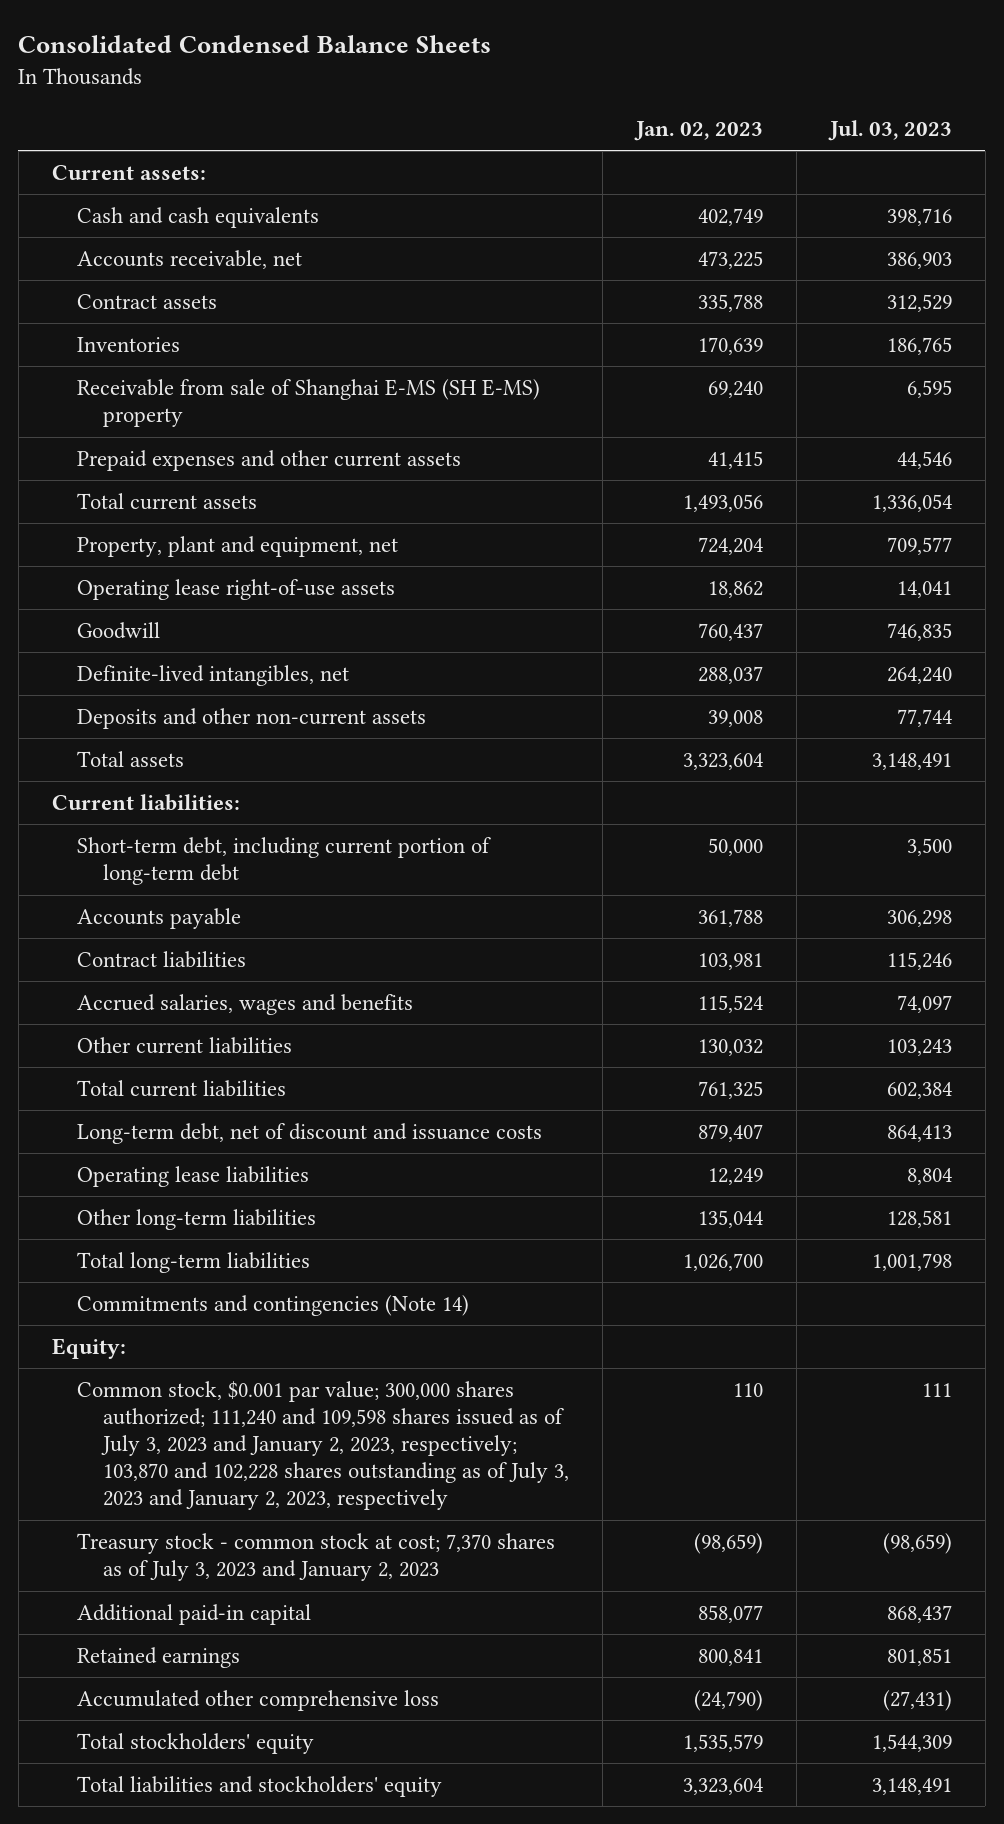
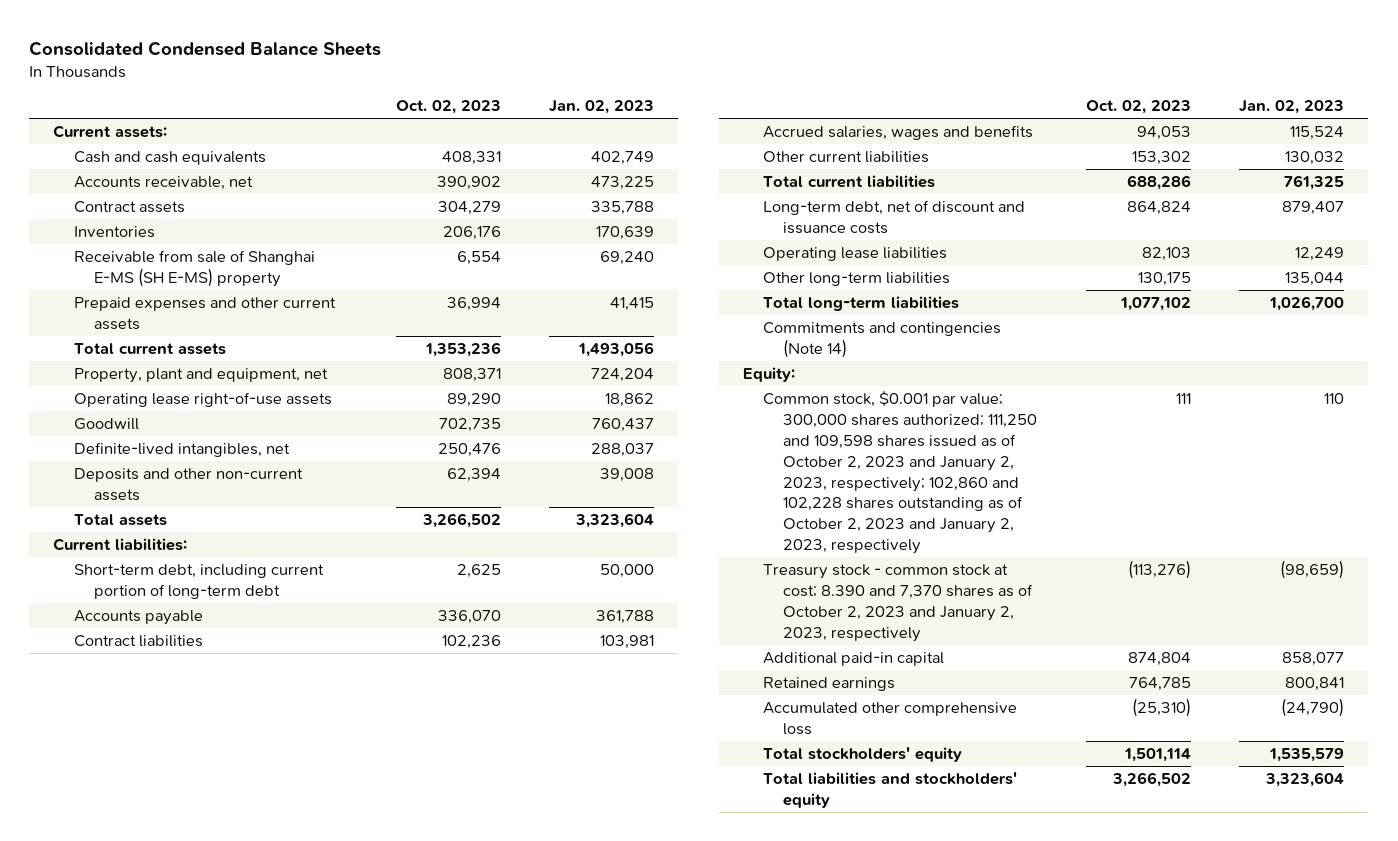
[827,119,952,141] Jul. 03, 2023 -> none
none -> [395,100,501,115] Oct. 02, 2023
[77,1381,570,1511] Common stock, $0.001 par value; 300,000 shares authorized; 111,240 and 109,598 shares issued as of July 3, 2023 and January 2, 2023, respectively; 103,870 and 102,228 shares outstanding as of July 3, 2023 and January 2, 2023, respectively -> [763,391,1038,555] Common stock, $0.001 par value; 300,000 shares authorized; 111,250 and 109,598 shares issued as of October 2, 2023 and January 2, 2023, respectively; 102,860 and 102,228 shares outstanding as of October 2, 2023 and January 2, 2023, respectively
[77,1533,556,1582] Treasury stock - common stock at cost; 7,370 shares as of July 3, 2023 and January 2, 2023 -> [763,564,1034,642] Treasury stock - common stock at cost; 8.390 and 7,370 shares as of October 2, 2023 and January 2, 2023, respectively

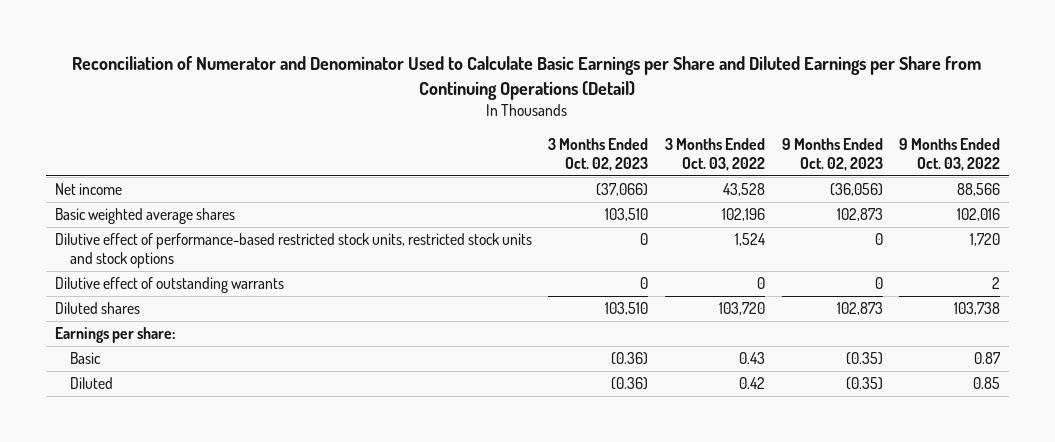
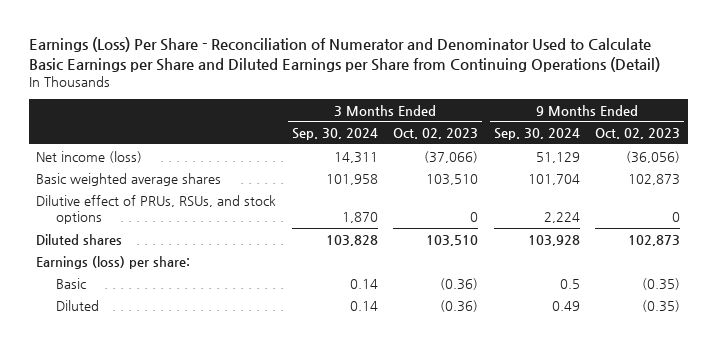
[72,56,982,100] Reconciliation of Numerator and Denominator Used to Calculate Basic Earnings per Share and Diluted Earnings per Share from Continuing Operations (Detail) -> [28,36,660,72] Earnings (Loss) Per Share - Reconciliation of Numerator and Denominator Used to Calculate Basic Earnings per Share and Diluted Earnings per Share from Continuing Operations (Detail)
[664,137,765,171] 3 Months Ended Oct. 03, 2022 -> none
[899,137,1001,171] 9 Months Ended Oct. 03, 2022 -> none
none -> [291,128,378,141] Sep. 30, 2024
none -> [493,128,580,141] Sep. 30, 2024
[54,183,122,196] Net income -> [36,150,143,163] Net income (loss)
[54,277,284,294] Dilutive effect of outstanding warrants -> none
[54,233,532,269] Dilutive effect of performance-based restricted stock units, restricted stock units and stock options -> [36,194,277,225] Dilutive effect of PRUs, RSUs, and stock options
[54,327,175,344] Earnings per share: -> [36,255,191,269] Earnings (loss) per share:

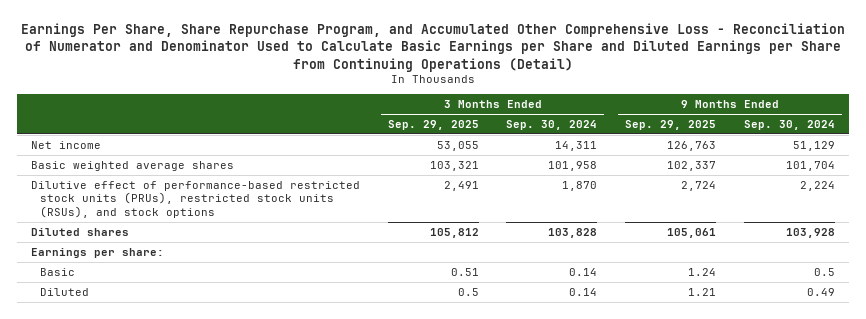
[28,36,660,72] Earnings (Loss) Per Share - Reconciliation of Numerator and Denominator Used to Calculate Basic Earnings per Share and Diluted Earnings per Share from Continuing Operations (Detail) -> [20,23,845,72] Earnings Per Share, Share Repurchase Program, and Accumulated Other Comprehensive Loss - Reconciliation of Numerator and Denominator Used to Calculate Basic Earnings per Share and Diluted Earnings per Share from Continuing Operations (Detail)
[393,128,479,140] Oct. 02, 2023 -> none
[594,128,680,140] Oct. 02, 2023 -> none
none -> [387,119,479,130] Sep. 29, 2025
none -> [625,119,717,130] Sep. 29, 2025
[36,150,143,163] Net income (loss) -> [31,140,102,149] Net income
[36,194,277,225] Dilutive effect of PRUs, RSUs, and stock options -> [31,180,361,218] Dilutive effect of performance-based restricted stock units (PRUs), restricted stock units (RSUs), and stock options
[36,255,191,269] Earnings (loss) per share: -> [31,247,165,258] Earnings per share:

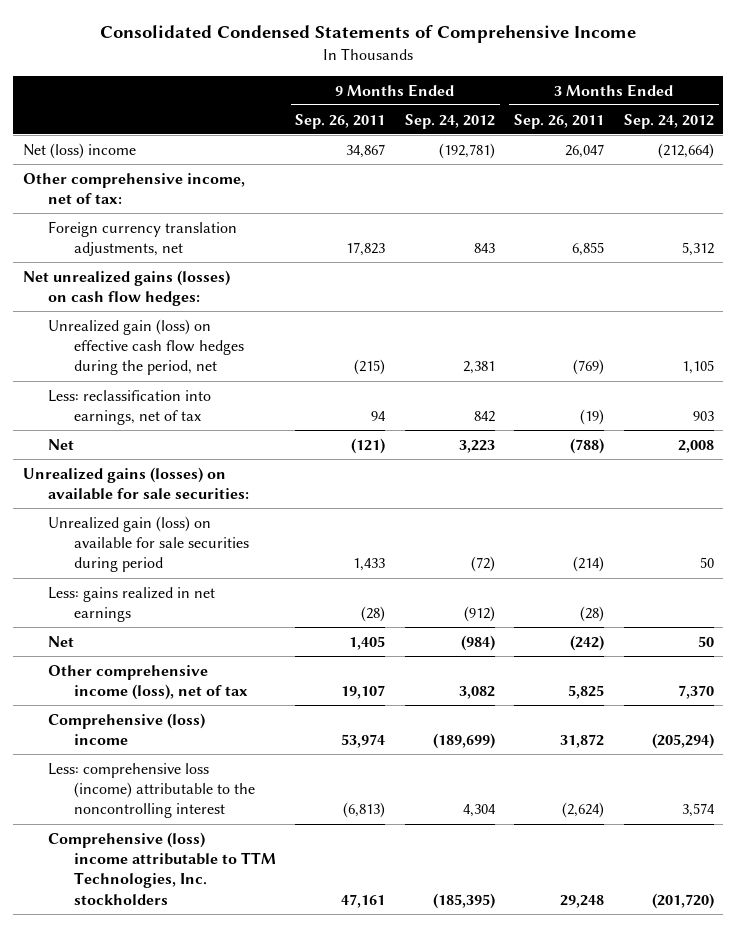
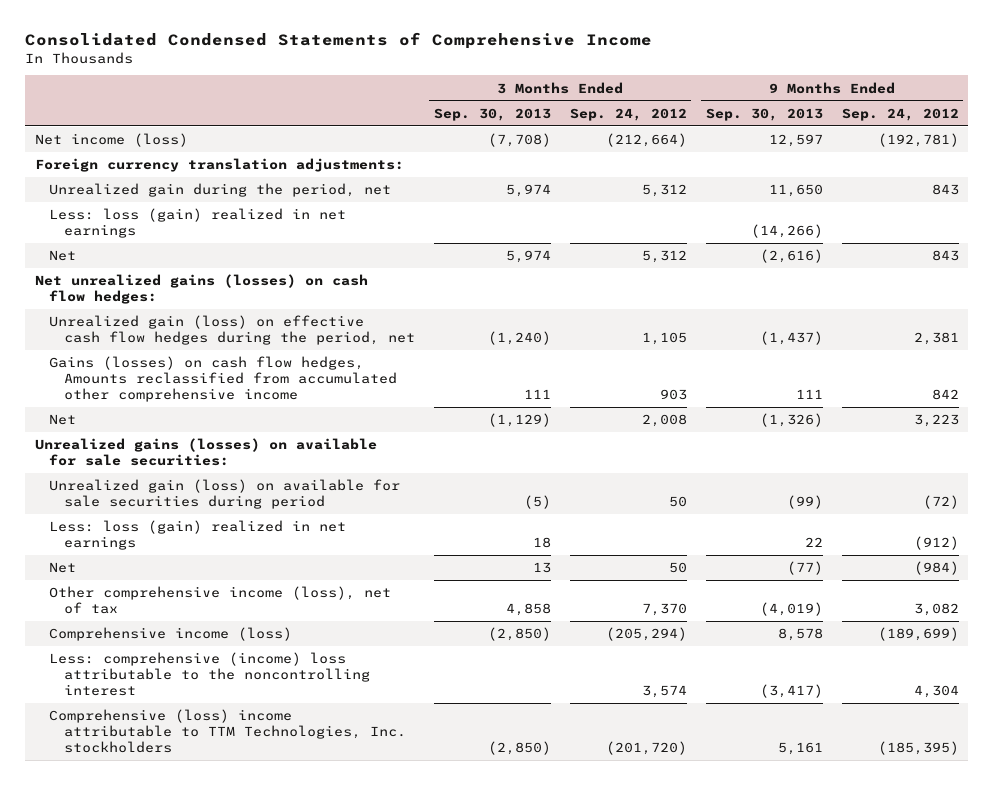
[295,113,386,129] Sep. 26, 2011 -> none
[514,113,605,129] Sep. 26, 2011 -> none
none -> [433,107,551,121] Sep. 30, 2013
none -> [705,107,823,121] Sep. 30, 2013
[22,172,245,205] Other comprehensive income, net of tax: -> none
[22,142,136,159] Net (loss) income -> [34,133,188,148] Net income (loss)
none -> [34,158,404,173] Foreign currency translation adjustments:
none -> [49,183,392,198] Unrealized gain during the period, net
none -> [49,208,347,238] Less: loss (gain) realized in net earnings
[48,220,238,257] Foreign currency translation adjustments, net -> [49,250,77,262] Net
[48,389,212,426] Less: reclassification into earnings, net of tax -> [49,356,397,402] Gains (losses) on cash flow hedges, Amounts reclassified from accumulated other comprehensive income
[48,586,216,623] Less: gains realized in net earnings -> [49,520,347,550] Less: loss (gain) realized in net earnings
[48,712,206,746] Comprehensive (loss) income -> [49,627,293,642] Comprehensive income (loss)
[48,762,256,819] Less: comprehensive loss (income) attributable to the noncontrolling interest -> [49,652,370,696] Less: comprehensive (income) loss attributable to the noncontrolling interest

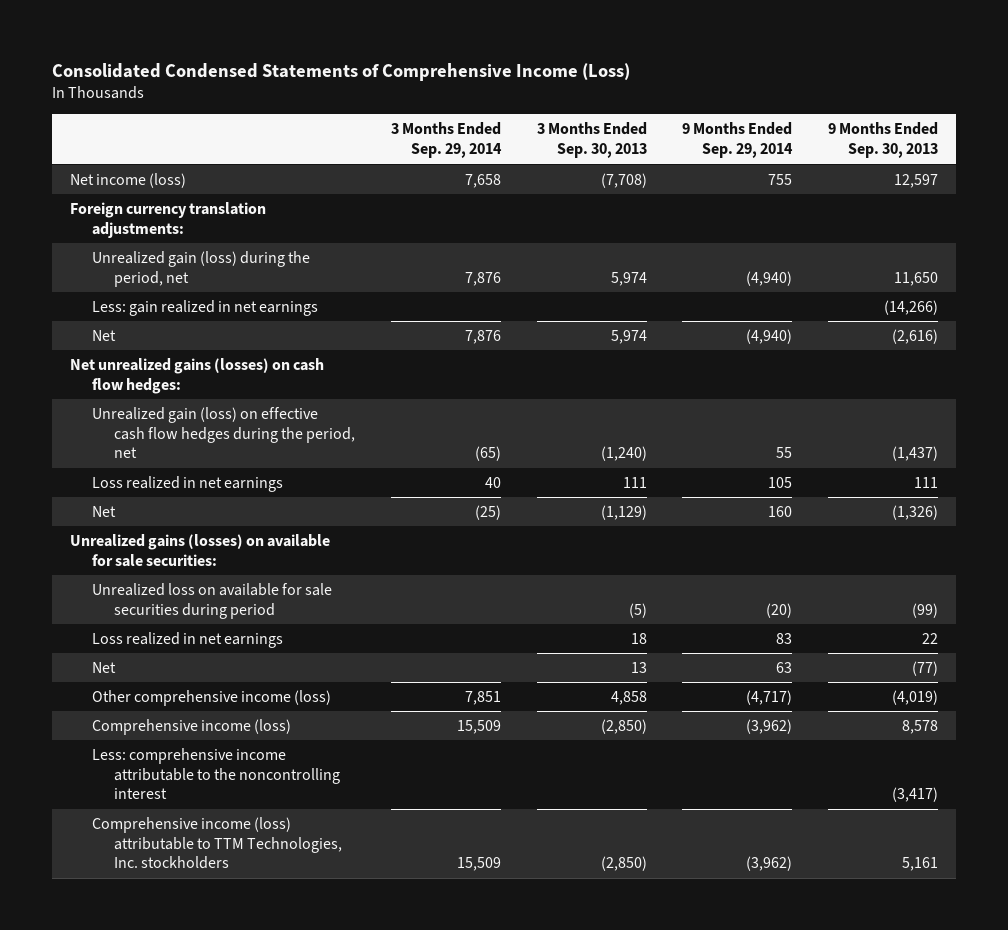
[25,32,653,50] Consolidated Condensed Statements of Comprehensive Income -> [51,62,630,81] Consolidated Condensed Statements of Comprehensive Income (Loss)
[569,107,687,121] Sep. 24, 2012 -> none
[841,107,959,121] Sep. 24, 2012 -> none
none -> [390,122,502,159] 3 Months Ended Sep. 29, 2014
none -> [682,122,794,159] 9 Months Ended Sep. 29, 2014
[49,183,392,198] Unrealized gain during the period, net -> [91,251,310,287] Unrealized gain (loss) during the period, net
[49,208,347,238] Less: loss (gain) realized in net earnings -> [91,300,318,317] Less: gain realized in net earnings
[49,356,397,402] Gains (losses) on cash flow hedges, Amounts reclassified from accumulated other comprehensive income -> [91,476,283,493] Loss realized in net earnings
[49,479,401,509] Unrealized gain (loss) on available for sale securities during period -> [91,583,332,619] Unrealized loss on available for sale securities during period
[49,520,347,550] Less: loss (gain) realized in net earnings -> [91,632,283,649] Loss realized in net earnings
[49,586,392,614] Other comprehensive income (loss), net of tax -> [91,690,331,707] Other comprehensive income (loss)
[49,652,370,696] Less: comprehensive (income) loss attributable to the noncontrolling interest -> [91,748,341,800] Less: comprehensive income attributable to the noncontrolling interest
[49,709,406,753] Comprehensive (loss) income attributable to TTM Technologies, Inc. stockholders -> [91,817,343,870] Comprehensive income (loss) attributable to TTM Technologies, Inc. stockholders

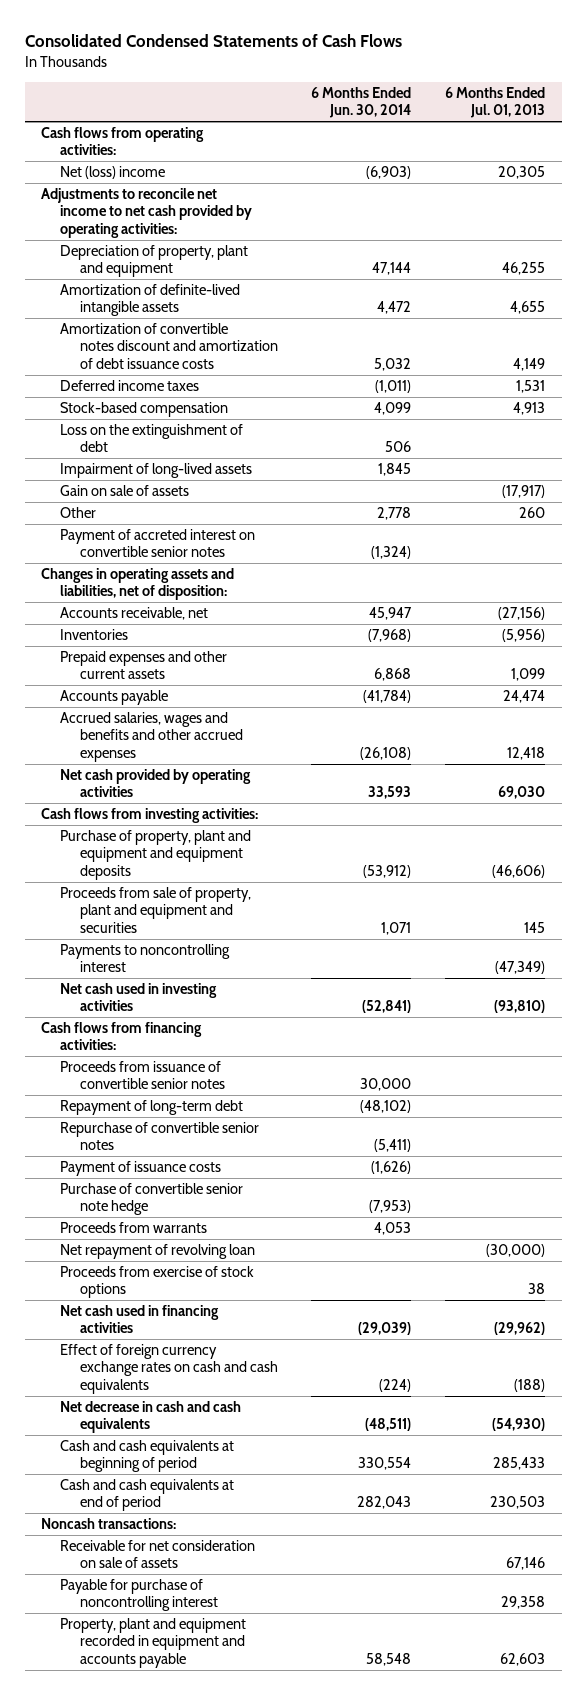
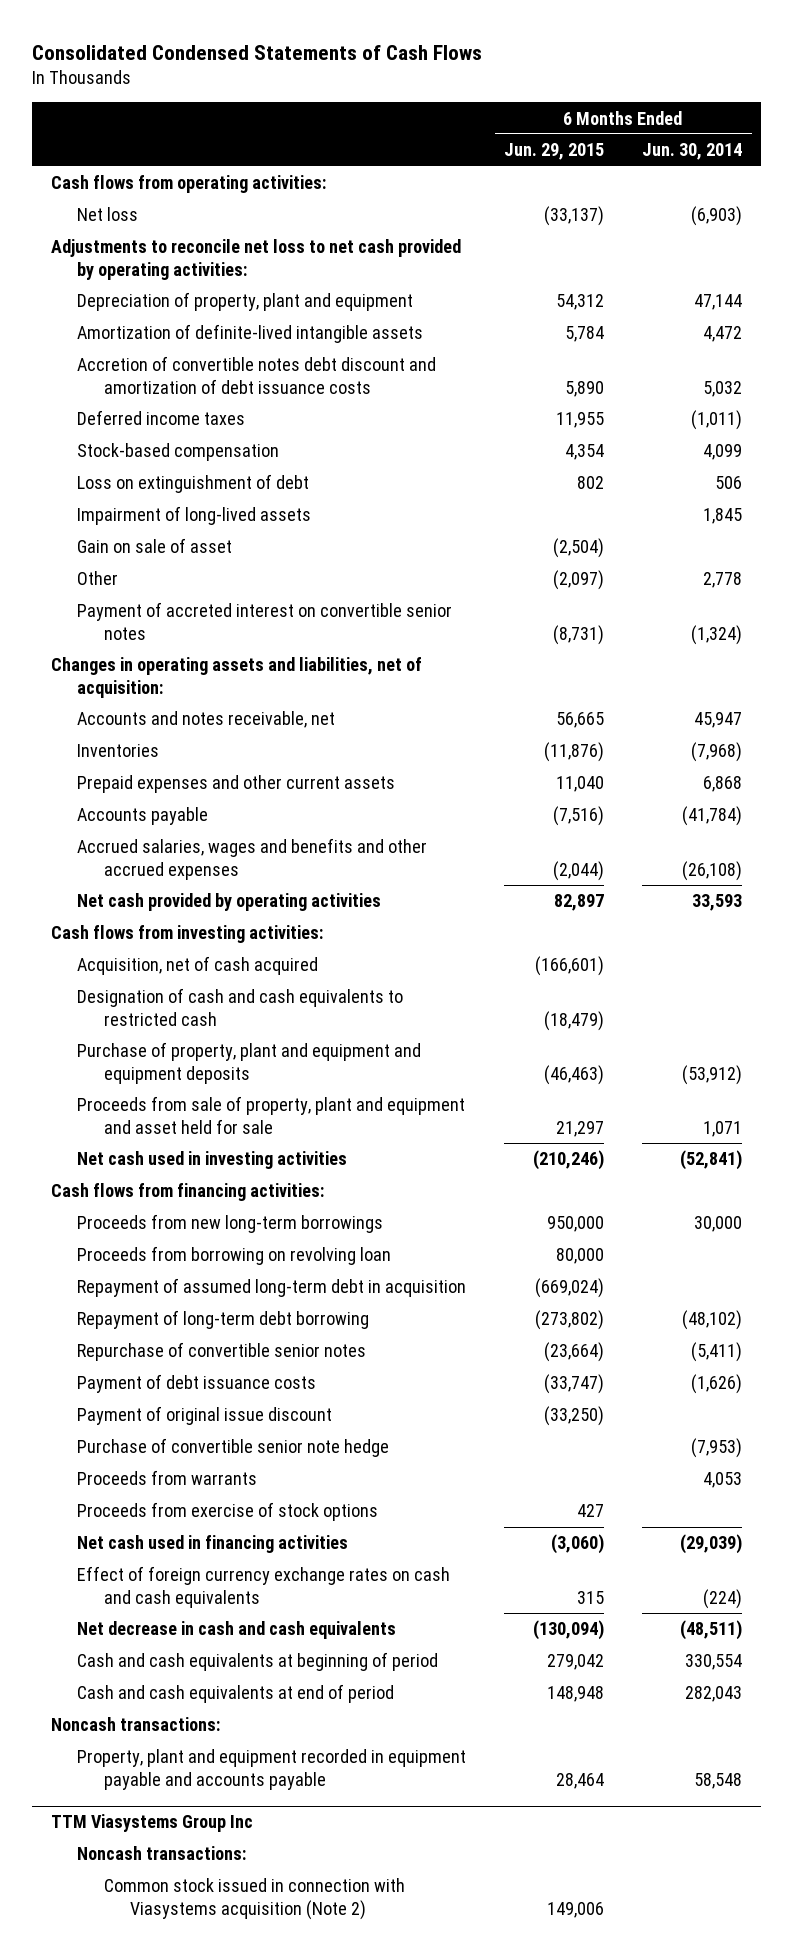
[444,87,545,119] 6 Months Ended Jul. 01, 2013 -> none
none -> [504,143,605,161] Jun. 29, 2015
[60,166,166,180] Net (loss) income -> [77,207,139,222] Net loss
[41,188,253,238] Adjustments to reconcile net income to net cash provided by operating activities: -> [50,239,461,280] Adjustments to reconcile net loss to net cash provided by operating activities:
[60,323,278,369] Amortization of convertible notes discount and amortization of debt issuance costs -> [77,356,437,394] Accretion of convertible notes debt discount and amortization of debt issuance costs
[60,424,244,453] Loss on the extinguishment of debt -> [77,474,310,494] Loss on extinguishment of debt
[60,485,190,497] Gain on sale of assets -> [77,538,233,554] Gain on sale of asset
[41,568,235,601] Changes in operating assets and liabilities, net of disposition: -> [50,657,422,698] Changes in operating assets and liabilities, net of acquisition:
[60,607,209,621] Accounts receivable, net -> [77,711,336,729] Accounts and notes receivable, net
none -> [77,956,319,976] Acquisition, net of cash acquired
none -> [77,988,404,1026] Designation of cash and cash equivalents to restricted cash
[60,944,231,973] Payments to noncontrolling interest -> none
[60,887,252,933] Proceeds from sale of property, plant and equipment and securities -> [77,1096,466,1134] Proceeds from sale of property, plant and equipment and asset held for sale
[60,1061,225,1090] Proceeds from issuance of convertible senior notes -> none
none -> [77,1214,384,1234] Proceeds from new long-term borrowings
none -> [77,1246,392,1266] Proceeds from borrowing on revolving loan
none -> [77,1278,467,1298] Repayment of assumed long-term debt in acquisition
[60,1100,244,1116] Repayment of long-term debt -> [77,1310,370,1330] Repayment of long-term debt borrowing
[60,1161,222,1177] Payment of issuance costs -> [77,1374,317,1394] Payment of debt issuance costs
none -> [77,1406,333,1426] Payment of original issue discount
[60,1244,256,1260] Net repayment of revolving loan -> none
[60,1540,256,1569] Receivable for net consideration on sale of assets -> none
[60,1579,218,1612] Payable for purchase of noncontrolling interest -> none
[60,1618,247,1668] Property, plant and equipment recorded in equipment and accounts payable -> [77,1749,467,1790] Property, plant and equipment recorded in equipment payable and accounts payable
none -> [50,1814,253,1833] TTM Viasystems Group Inc
none -> [77,1846,247,1861] Noncash transactions:
none -> [103,1878,405,1920] Common stock issued in connection with Viasystems acquisition (Note 2)

